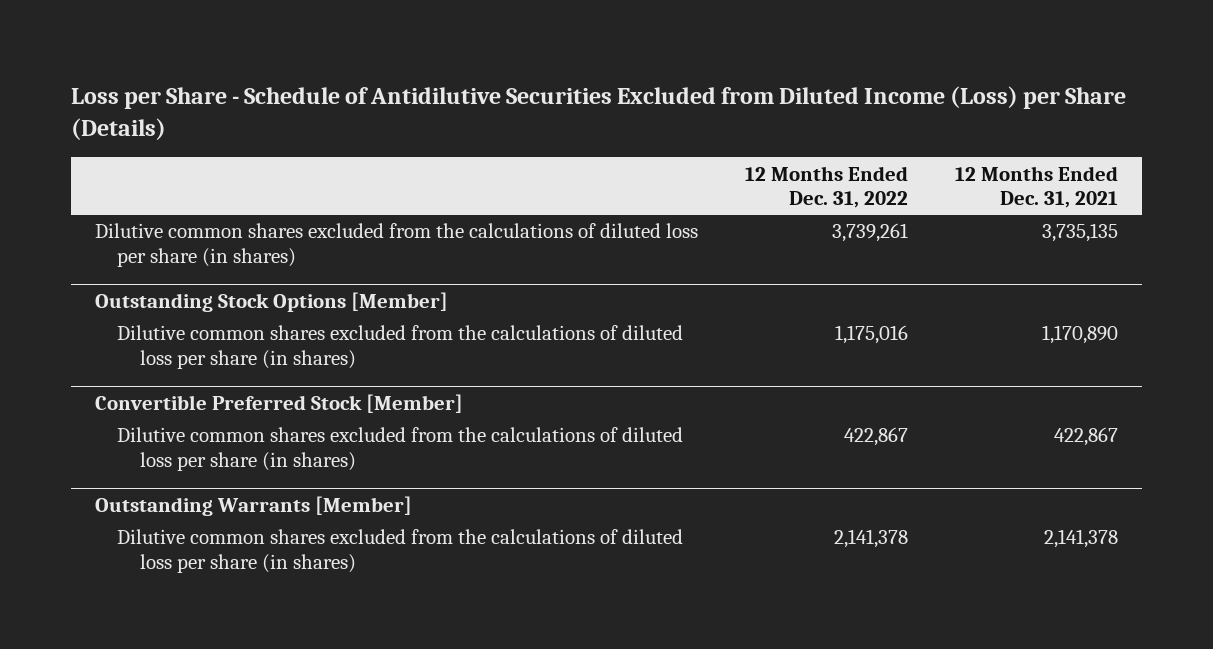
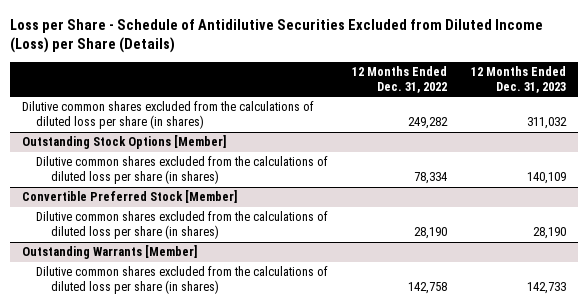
[955,165,1119,209] 12 Months Ended Dec. 31, 2021 -> none
none -> [470,66,566,93] 12 Months Ended Dec. 31, 2023
[831,223,908,243] 3,739,261 -> [408,117,449,130] 249,282
[834,325,908,345] 1,175,016 -> [414,172,448,185] 78,334
[843,427,908,447] 422,867 -> [414,227,448,240] 28,190
[833,529,908,549] 2,141,378 -> [408,282,448,295] 142,758

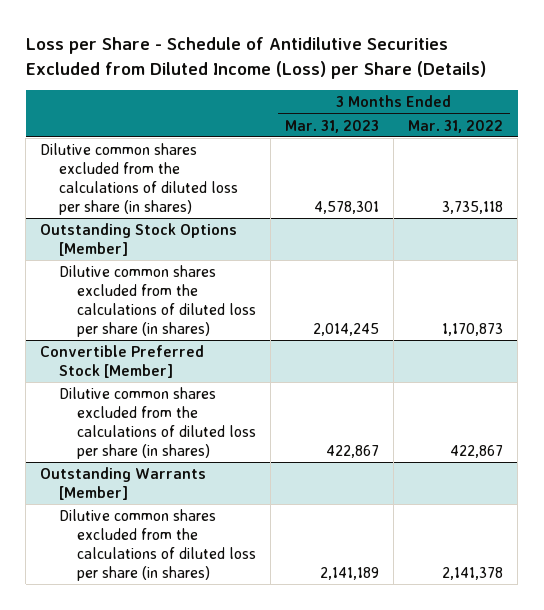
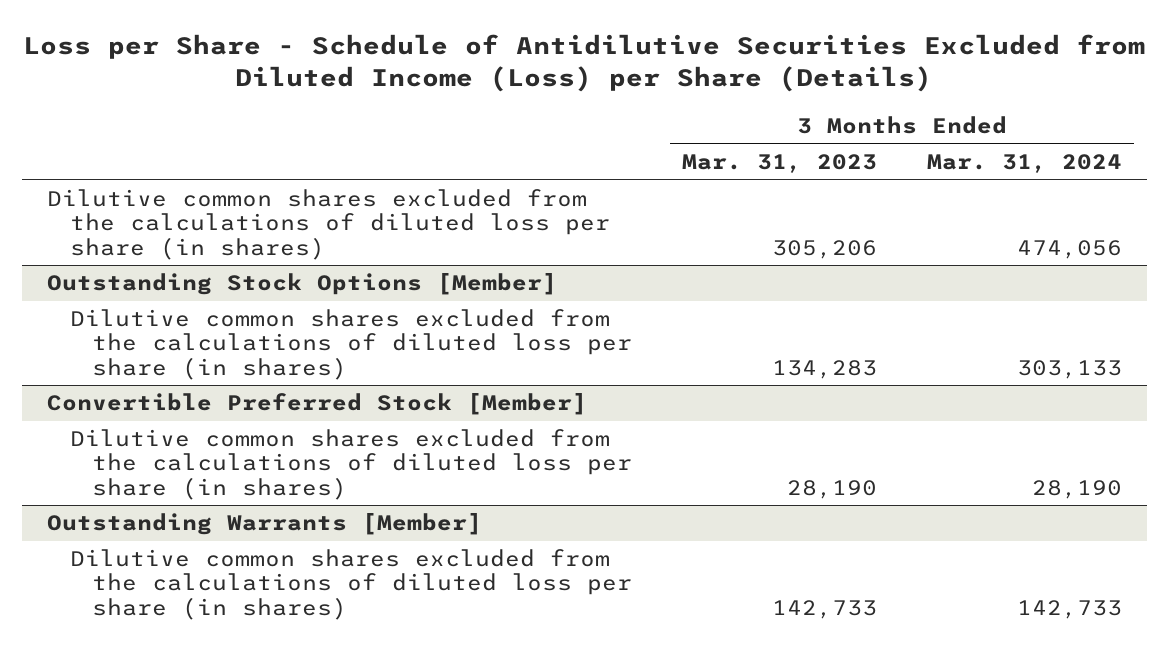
[408,119,504,133] Mar. 31, 2022 -> none
none -> [926,153,1122,173] Mar. 31, 2024
[314,200,380,214] 4,578,301 -> [771,239,877,259] 305,206
[313,322,380,336] 2,014,245 -> [771,359,877,379] 134,283
[326,444,380,458] 422,867 -> [786,479,877,499] 28,190
[320,566,380,580] 2,141,189 -> [771,599,877,619] 142,733

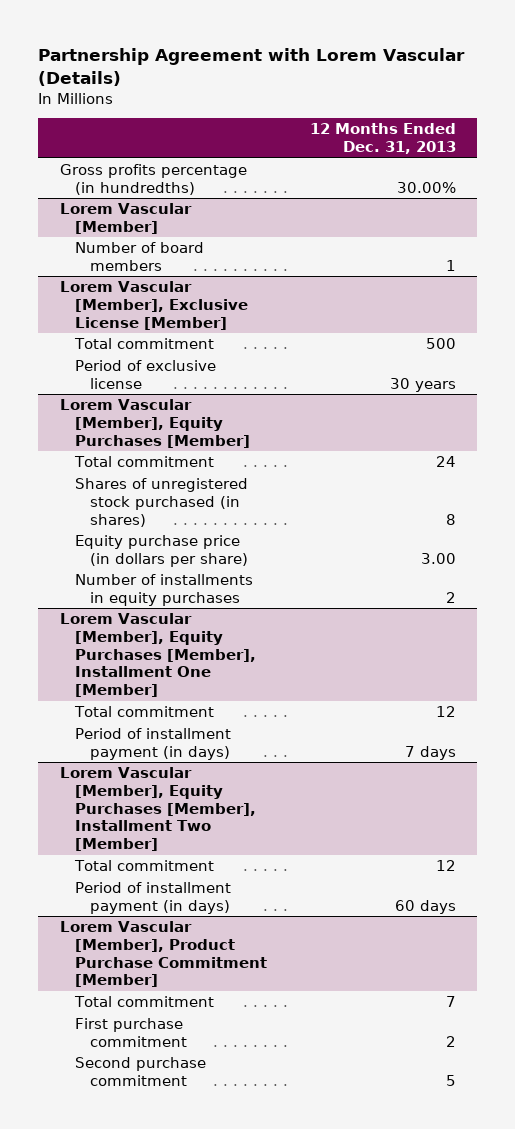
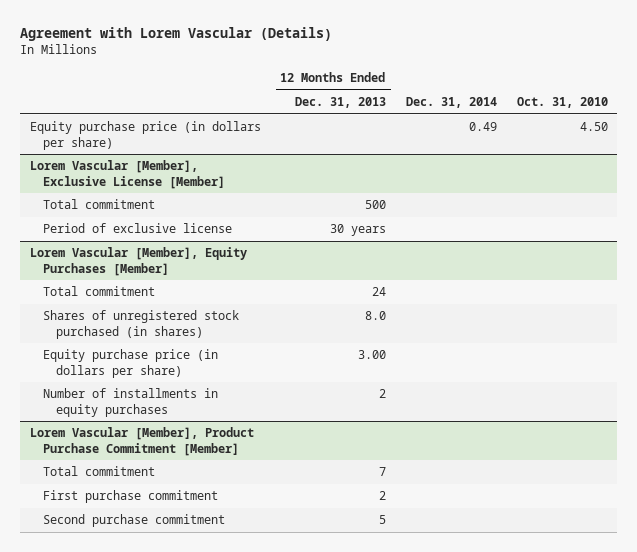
[38,47,466,86] Partnership Agreement with Lorem Vascular (Details) -> [19,26,332,41] Agreement with Lorem Vascular (Details)
none -> [405,97,497,109] Dec. 31, 2014
none -> [516,97,608,109] Oct. 31, 2010
[59,164,247,195] Gross profits percentage (in hundredths) -> none
[59,203,192,234] Lorem Vascular [Member] -> none
[74,242,204,271] Number of board members -> none
none -> [29,121,261,150] Equity purchase price (in dollars per share)
[445,513,456,525] 8 -> [364,311,386,321] 8.0
[59,613,256,698] Lorem Vascular [Member], Equity Purchases [Member], Installment One [Member] -> none
[73,706,214,718] Total commitment -> none
[74,728,231,760] Period of installment payment (in days) -> none
[59,767,256,852] Lorem Vascular [Member], Equity Purchases [Member], Installment Two [Member] -> none
[73,860,214,872] Total commitment -> none
[74,882,231,914] Period of installment payment (in days) -> none

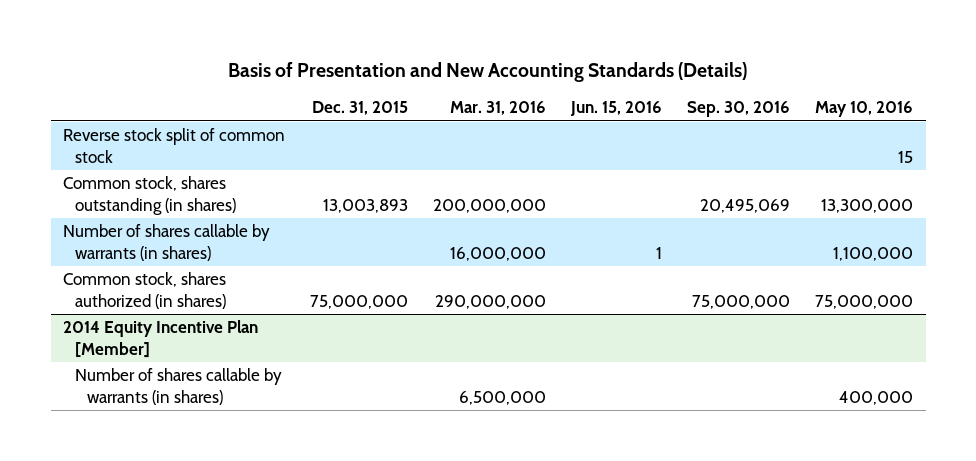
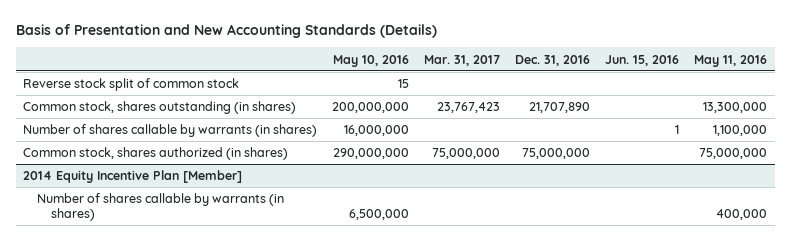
[312,101,409,116] Dec. 31, 2015 -> none
[450,101,547,116] Mar. 31, 2016 -> none
[687,101,791,118] Sep. 30, 2016 -> none
none -> [424,54,501,66] Mar. 31, 2017
none -> [515,54,591,66] Dec. 31, 2016
none -> [694,54,768,67] May 11, 2016
[821,198,914,213] 13,300,000 -> [332,102,410,114] 200,000,000
[833,246,914,261] 1,100,000 -> [344,125,410,137] 16,000,000
[815,294,914,309] 75,000,000 -> [333,148,410,160] 290,000,000
[839,390,914,405] 400,000 -> [349,208,410,220] 6,500,000

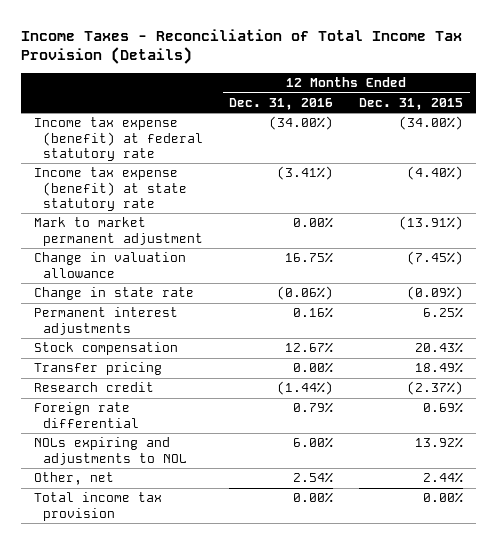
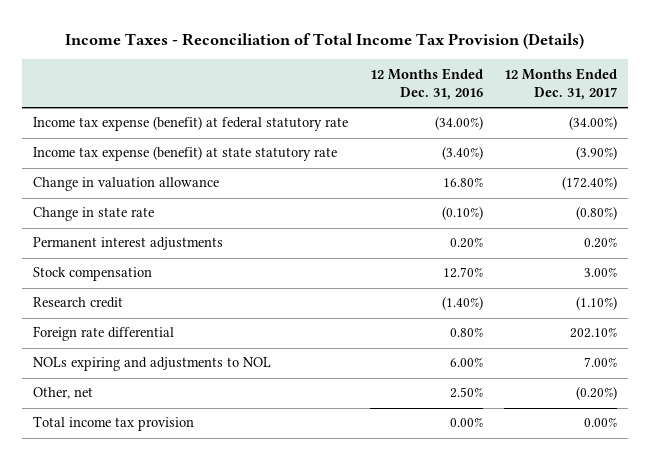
[359,97,464,110] Dec. 31, 2015 -> none
none -> [504,67,618,100] 12 Months Ended Dec. 31, 2017
[34,217,204,246] Mark to market permanent adjustment -> none
[34,362,163,376] Transfer pricing -> none
[277,166,334,181] (3.41%) -> [441,146,483,161] (3.40%)
[285,252,334,264] 16.75% -> [442,177,483,188] 16.80%
[277,286,334,301] (0.06%) -> [441,206,483,221] (0.10%)
[293,307,334,319] 0.16% -> [449,237,483,249] 0.20%
[285,342,334,354] 12.67% -> [442,267,483,279] 12.70%
[277,381,334,396] (1.44%) -> [441,296,483,311] (1.40%)
[293,402,334,414] 0.79% -> [449,327,483,338] 0.80%
[293,472,334,484] 2.54% -> [449,387,483,399] 2.50%

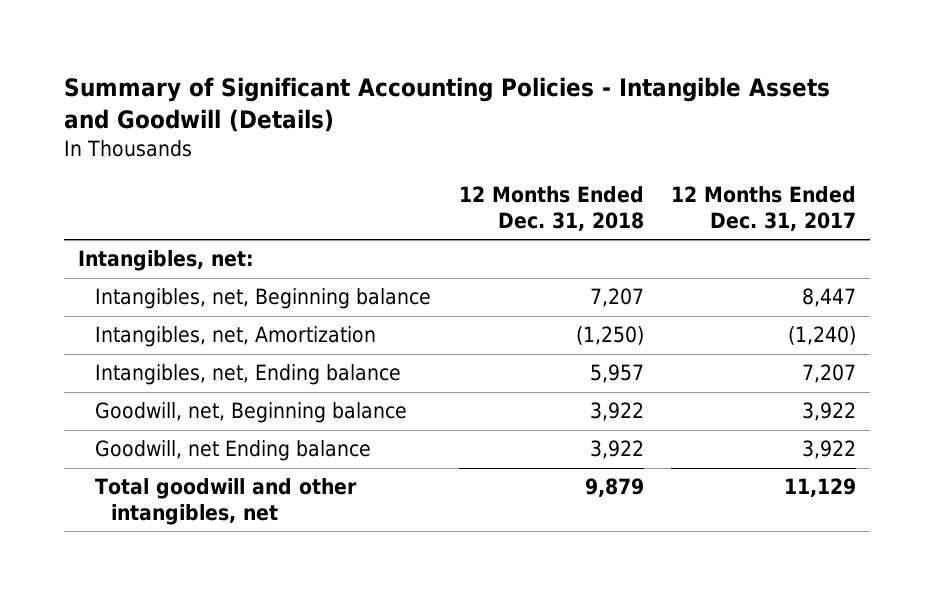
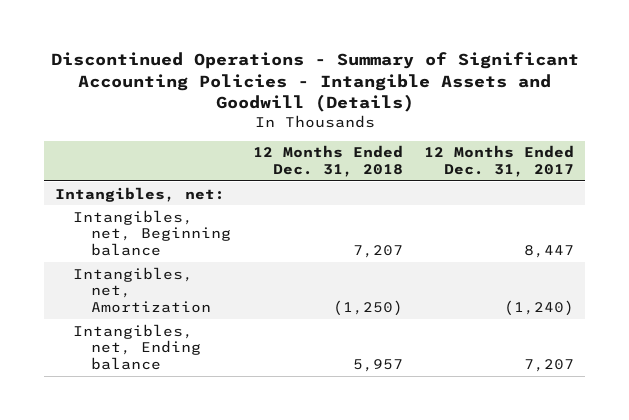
[63,76,830,132] Summary of Significant Accounting Policies - Intangible Assets and Goodwill (Details) -> [50,52,579,113] Discontinued Operations - Summary of Significant Accounting Policies - Intangible Assets and Goodwill (Details)
[94,402,407,424] Goodwill, net, Beginning balance -> none
[94,440,371,462] Goodwill, net Ending balance -> none
[94,478,357,525] Total goodwill and other intangibles, net -> none

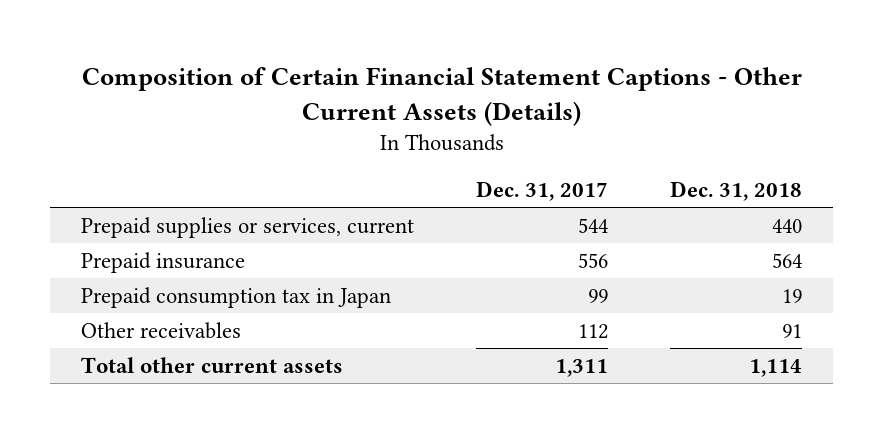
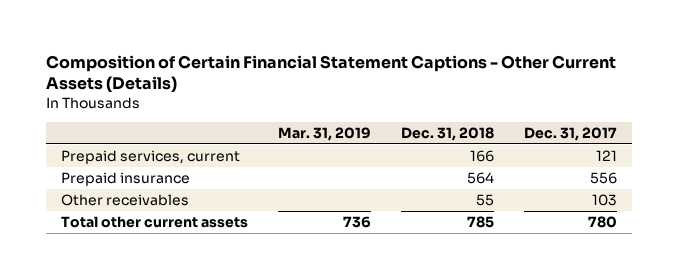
none -> [278,126,372,141] Mar. 31, 2019
[81,216,415,238] Prepaid supplies or services, current -> [61,149,241,164] Prepaid services, current
[578,217,609,233] 544 -> [596,149,618,161] 121
[772,218,803,233] 440 -> [470,149,495,162] 166
[81,286,392,308] Prepaid consumption tax in Japan -> none
[578,323,609,339] 112 -> [592,193,618,206] 103
[782,323,803,338] 91 -> [476,193,495,206] 55
[555,358,609,377] 1,311 -> [588,215,618,228] 780
[749,358,803,377] 1,114 -> [467,215,495,228] 785

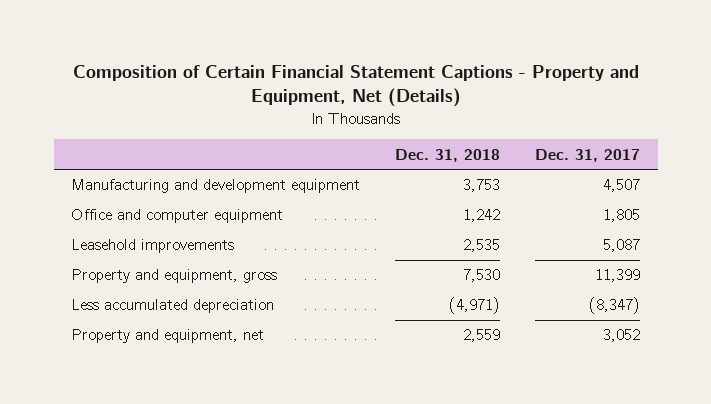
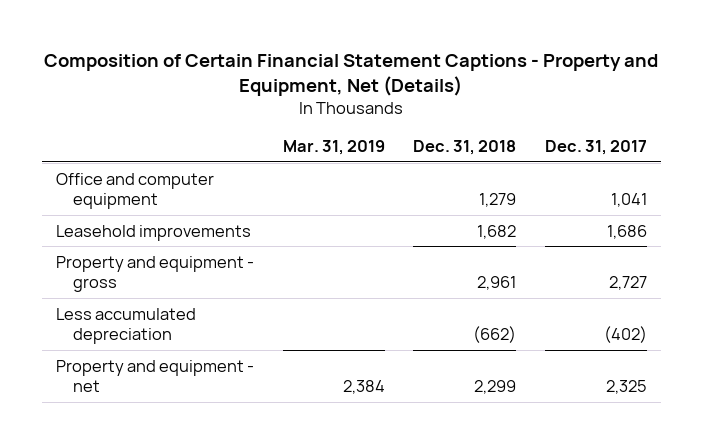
none -> [282,140,385,156] Mar. 31, 2019
[71,179,361,194] Manufacturing and development equipment -> none
[463,209,501,223] 1,242 -> [479,193,517,208] 1,279
[603,209,641,223] 1,805 -> [610,193,647,208] 1,041
[463,239,501,253] 2,535 -> [477,224,517,239] 1,682
[603,239,641,253] 5,087 -> [606,224,647,239] 1,686
[71,269,278,284] Property and equipment, gross -> [56,255,255,293] Property and equipment - gross
[463,269,501,283] 7,530 -> [477,276,517,291] 2,961
[595,269,641,283] 11,399 -> [608,276,647,291] 2,727
[449,297,501,315] (4,971) -> [473,326,517,344] (662)
[589,297,641,315] (8,347) -> [603,326,647,344] (402)
[71,329,265,344] Property and equipment, net -> [56,359,255,393] Property and equipment - net
[463,329,501,343] 2,559 -> [474,380,517,395] 2,299
[603,329,641,343] 3,052 -> [605,380,647,395] 2,325

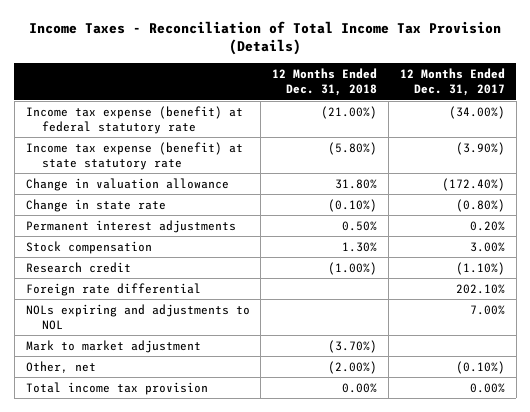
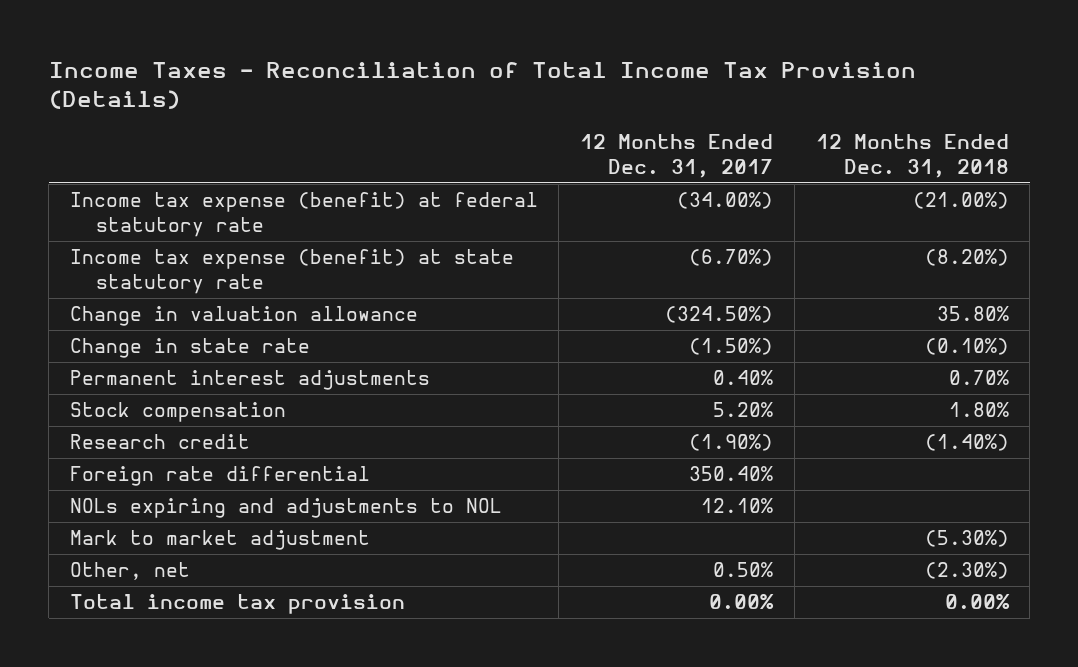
[328,141,378,155] (5.80%) -> [924,249,1009,267] (8.20%)
[455,141,505,155] (3.90%) -> [689,249,774,267] (6.70%)
[335,178,378,189] 31.80% -> [936,306,1009,322] 35.80%
[441,177,505,191] (172.40%) -> [665,306,774,324] (324.50%)
[455,198,505,212] (0.80%) -> [689,338,774,356] (1.50%)
[342,220,378,231] 0.50% -> [948,370,1009,386] 0.70%
[469,220,505,231] 0.20% -> [713,370,774,386] 0.40%
[342,241,378,252] 1.30% -> [948,402,1009,418] 1.80%
[469,241,505,252] 3.00% -> [713,402,774,418] 5.20%
[328,261,378,275] (1.00%) -> [924,434,1009,452] (1.40%)
[455,261,505,275] (1.10%) -> [689,434,774,452] (1.90%)
[455,283,505,294] 202.10% -> [689,466,774,482] 350.40%
[469,304,505,315] 7.00% -> [701,498,774,514] 12.10%
[328,339,378,353] (3.70%) -> [924,530,1009,548] (5.30%)
[328,360,378,374] (2.00%) -> [924,562,1009,580] (2.30%)
[455,360,505,374] (0.10%) -> [713,562,774,578] 0.50%

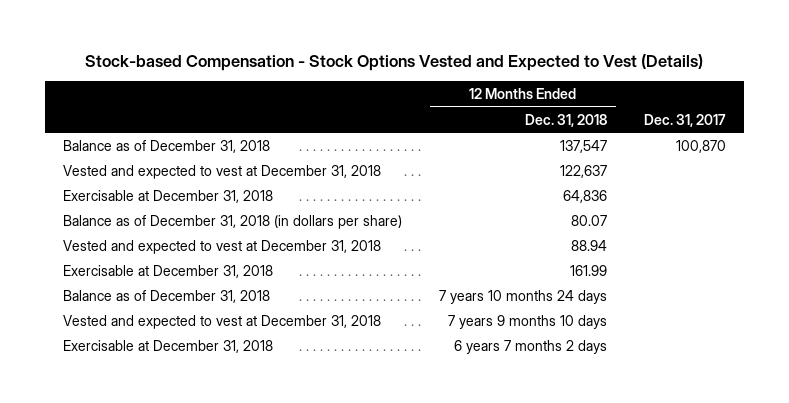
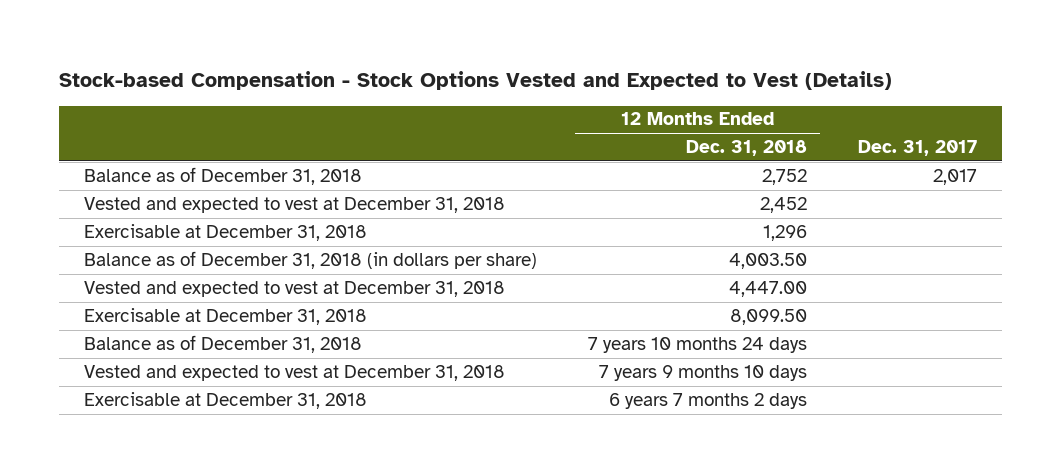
[559,139,607,153] 137,547 -> [762,168,808,185] 2,752
[675,139,726,153] 100,870 -> [932,168,977,185] 2,017
[559,164,607,178] 122,637 -> [760,196,808,213] 2,452
[562,189,607,203] 64,836 -> [763,224,808,241] 1,296
[570,214,607,226] 80.07 -> [729,252,808,269] 4,003.50
[570,239,607,251] 88.94 -> [729,280,808,297] 4,447.00
[569,264,607,276] 161.99 -> [730,308,808,325] 8,099.50

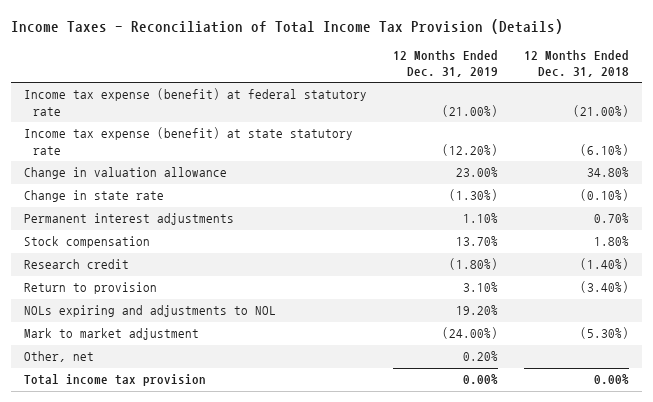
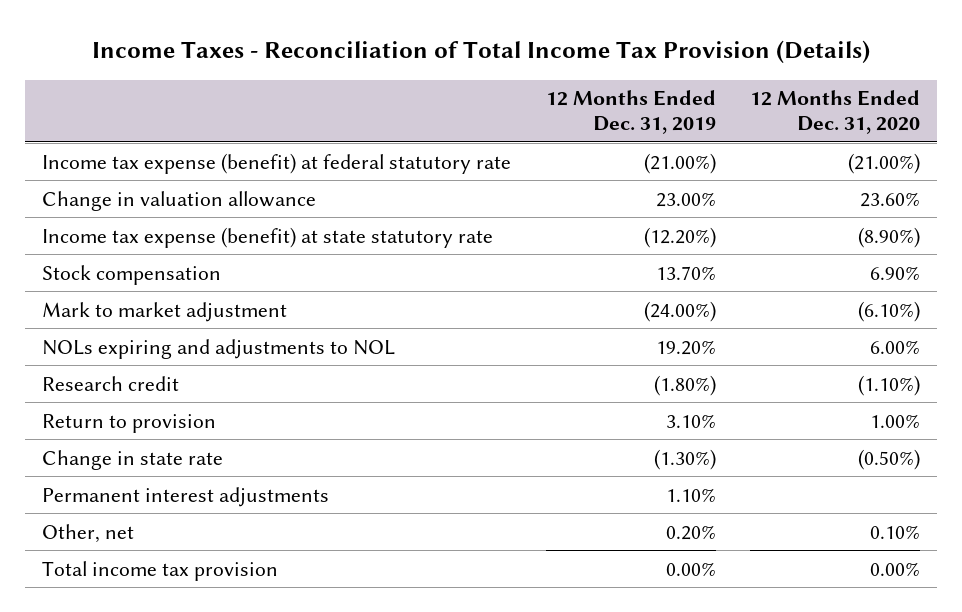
[524,49,630,77] 12 Months Ended Dec. 31, 2018 -> none
none -> [749,90,920,135] 12 Months Ended Dec. 31, 2020
[24,127,354,155] Income tax expense (benefit) at state statutory rate -> [42,226,494,248] Income tax expense (benefit) at state statutory rate
[24,328,200,341] Mark to market adjustment -> [42,301,288,322] Mark to market adjustment
[24,305,277,318] NOLs expiring and adjustments to NOL -> [42,338,396,359] NOLs expiring and adjustments to NOL
[24,190,165,203] Change in state rate -> [42,449,224,470] Change in state rate
[24,213,235,226] Permanent interest adjustments -> [42,486,330,507] Permanent interest adjustments

